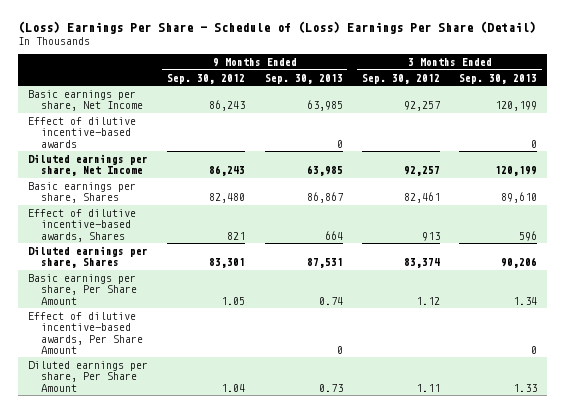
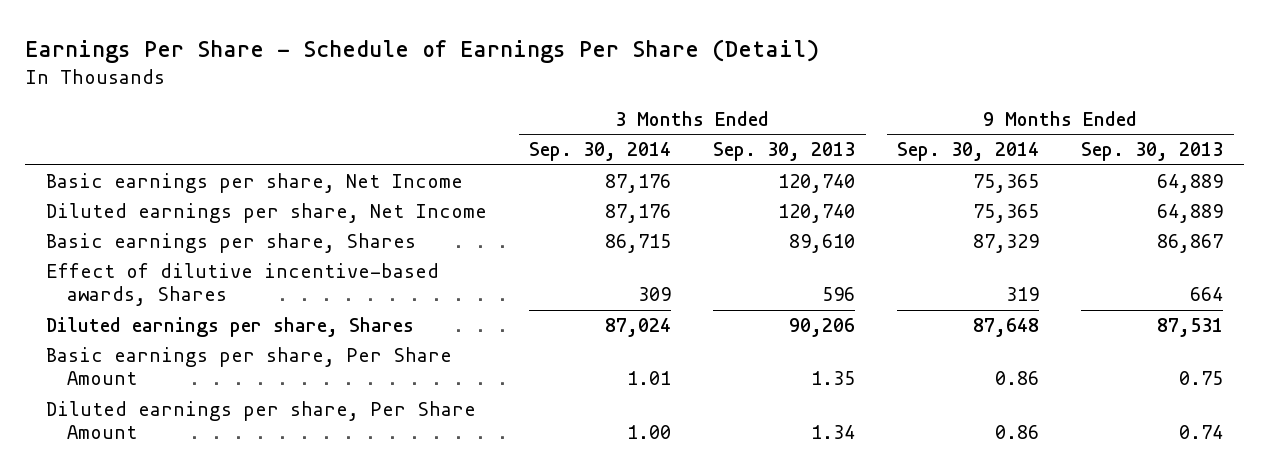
[18,21,537,35] (Loss) Earnings Per Share - Schedule of (Loss) Earnings Per Share (Detail) -> [25,38,820,63] Earnings Per Share - Schedule of Earnings Per Share (Detail)
[167,73,246,84] Sep. 30, 2012 -> none
[362,73,441,84] Sep. 30, 2012 -> none
none -> [529,142,672,162] Sep. 30, 2014
none -> [897,142,1040,162] Sep. 30, 2014
[27,117,136,148] Effect of dilutive incentive-based awards -> none
[306,100,343,112] 63,985 -> [1157,174,1224,194] 64,889
[495,101,538,112] 120,199 -> [778,174,856,194] 120,740
[306,165,343,177] 63,985 -> [1157,204,1224,224] 64,889
[495,166,538,177] 120,199 -> [778,204,856,224] 120,740
[27,312,144,354] Effect of dilutive incentive-based awards, Per Share Amount -> none
[318,296,343,305] 0.74 -> [1179,371,1224,386] 0.75
[513,296,538,305] 1.34 -> [811,371,856,386] 1.35
[318,383,343,392] 0.73 -> [1179,425,1224,440] 0.74
[513,383,538,392] 1.33 -> [811,425,856,440] 1.34

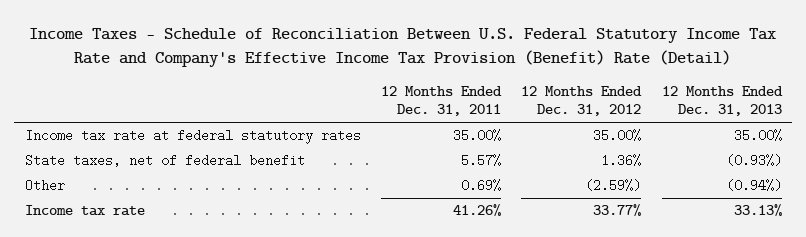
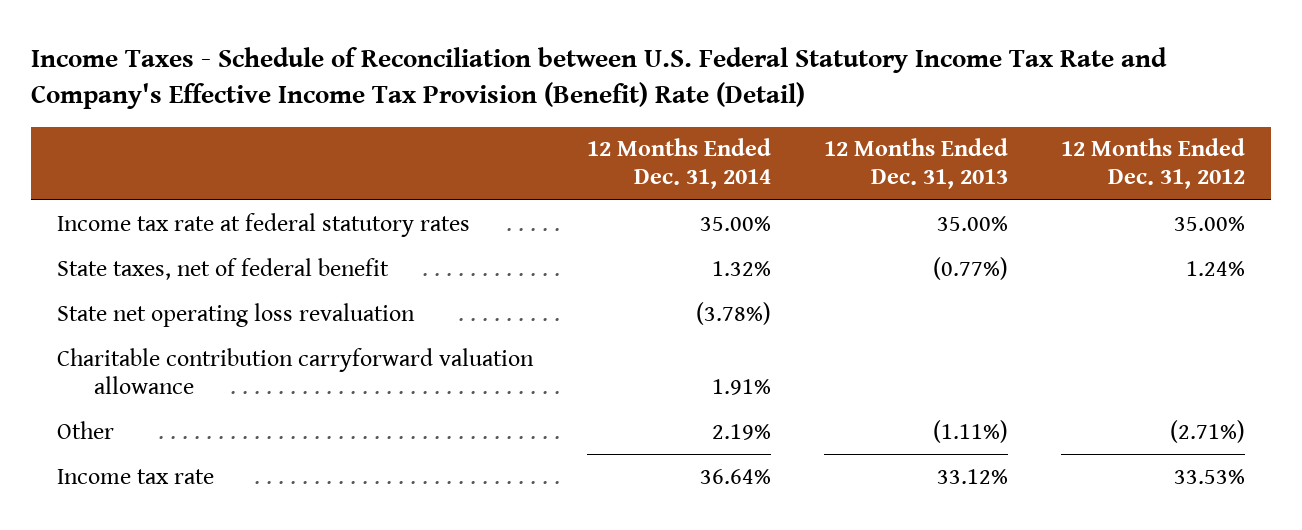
[29,27,777,68] Income Taxes - Schedule of Reconciliation Between U.S. Federal Statutory Income Tax Rate and Company's Effective Income Tax Provision (Benefit) Rate (Detail) -> [30,47,1167,110] Income Taxes - Schedule of Reconciliation between U.S. Federal Statutory Income Tax Rate and Company's Effective Income Tax Provision (Benefit) Rate (Detail)
[380,86,502,117] 12 Months Ended Dec. 31, 2011 -> none
none -> [586,138,771,190] 12 Months Ended Dec. 31, 2014
[601,154,642,168] 1.36% -> [1185,260,1245,276] 1.24%
[725,154,782,168] (0.93%) -> [932,256,1008,280] (0.77%)
none -> [57,302,416,327] State net operating loss revaluation
none -> [57,347,535,394] Charitable contribution carryforward valuation allowance
[585,179,642,193] (2.59%) -> [1169,419,1245,443] (2.71%)
[725,179,782,193] (0.94%) -> [932,419,1008,443] (1.11%)
[593,204,642,217] 33.77% -> [1173,468,1245,484] 33.53%
[733,204,782,217] 33.13% -> [936,468,1008,484] 33.12%

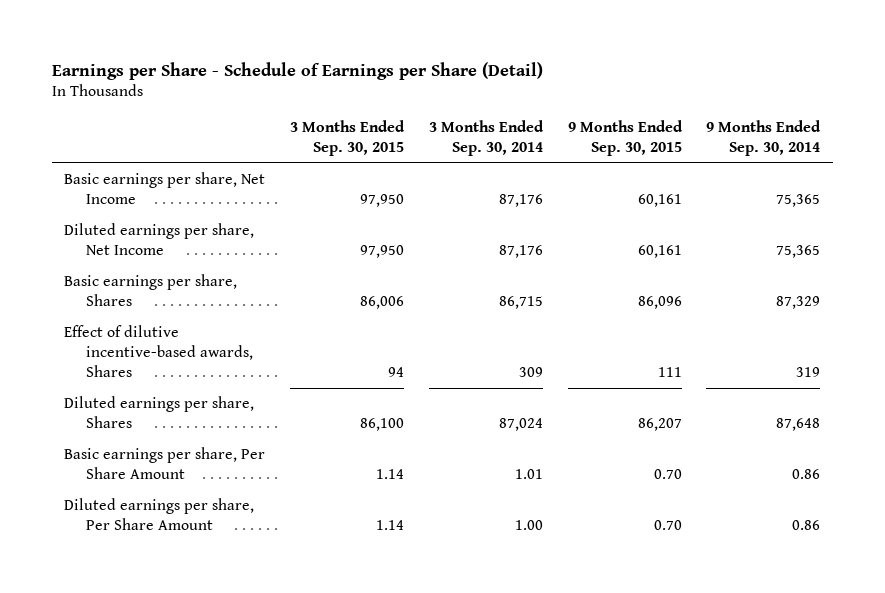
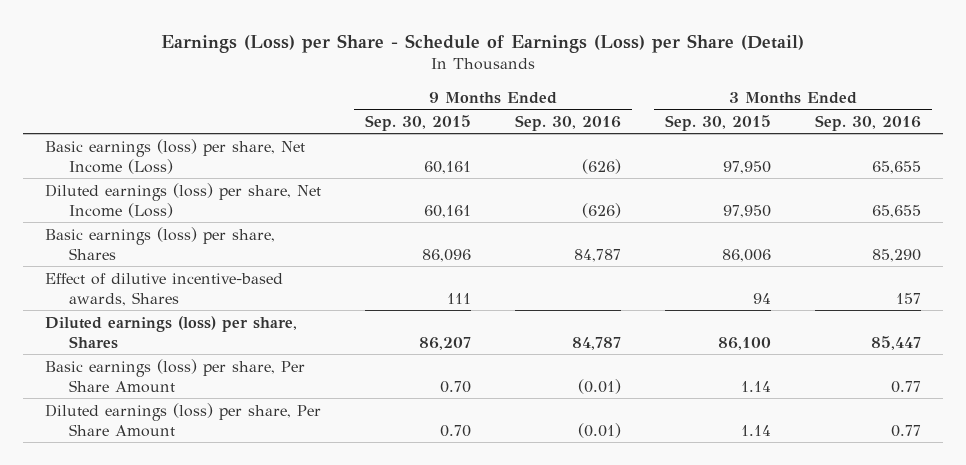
[51,61,543,80] Earnings per Share - Schedule of Earnings per Share (Detail) -> [161,33,805,53] Earnings (Loss) per Share - Schedule of Earnings (Loss) per Share (Detail)
[428,120,544,156] 3 Months Ended Sep. 30, 2014 -> none
[706,120,822,156] 9 Months Ended Sep. 30, 2014 -> none
none -> [515,114,622,131] Sep. 30, 2016
none -> [814,114,921,131] Sep. 30, 2016
[64,172,266,205] Basic earnings per share, Net Income -> [45,138,306,174] Basic earnings (loss) per share, Net Income (Loss)
[64,223,255,256] Diluted earnings per share, Net Income -> [45,182,322,218] Diluted earnings (loss) per share, Net Income (Loss)
[64,274,238,307] Basic earnings per share, Shares -> [45,226,276,260] Basic earnings (loss) per share, Shares
[64,396,255,429] Diluted earnings per share, Shares -> [45,315,298,349] Diluted earnings (loss) per share, Shares
[64,447,266,480] Basic earnings per share, Per Share Amount -> [45,358,306,393] Basic earnings (loss) per share, Per Share Amount
[64,498,255,531] Diluted earnings per share, Per Share Amount -> [45,402,322,437] Diluted earnings (loss) per share, Per Share Amount

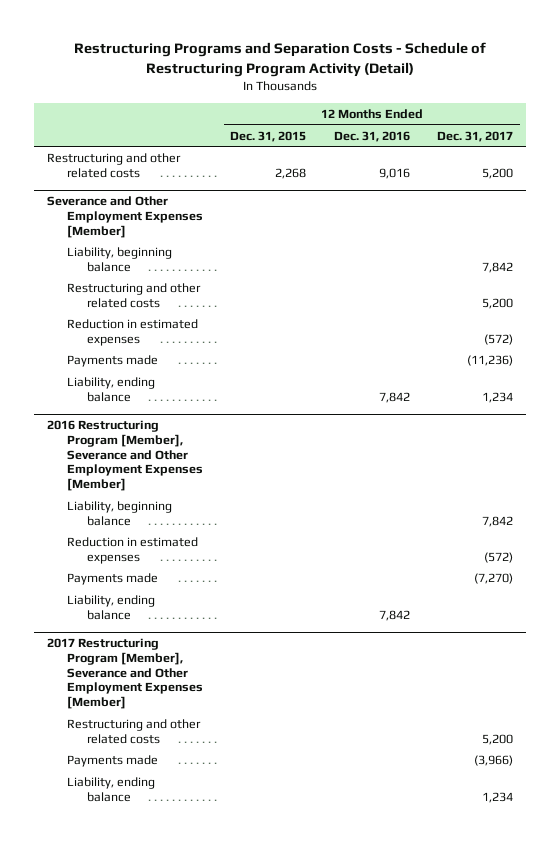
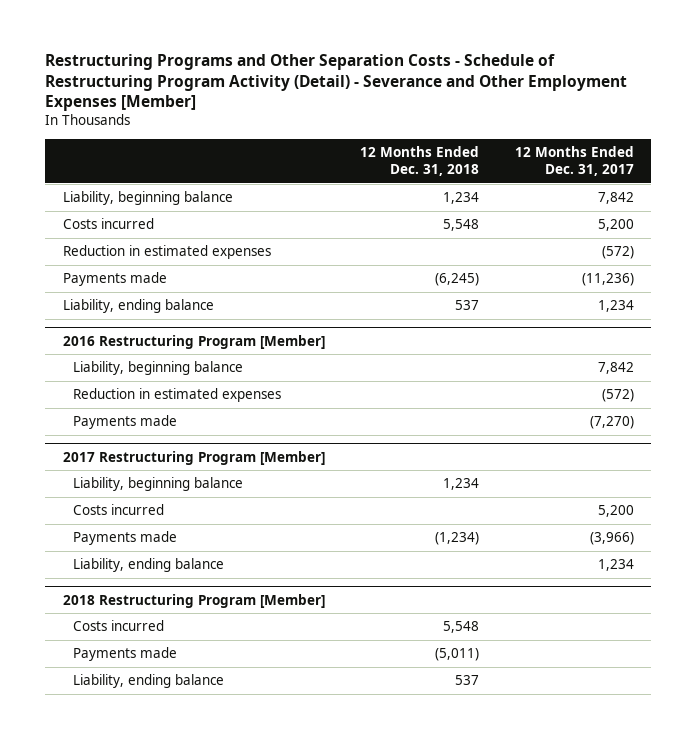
[74,42,487,78] Restructuring Programs and Separation Costs - Schedule of Restructuring Program Activity (Detail) -> [45,54,628,112] Restructuring Programs and Other Separation Costs - Schedule of Restructuring Program Activity (Detail) - Severance and Other Employment Expenses [Member]
[230,130,307,142] Dec. 31, 2015 -> none
[333,130,410,142] Dec. 31, 2016 -> none
none -> [360,146,480,177] 12 Months Ended Dec. 31, 2018
[47,152,182,178] Restructuring and other related costs -> none
[47,196,204,238] Severance and Other Employment Expenses [Member] -> none
[67,282,202,308] Restructuring and other related costs -> none
none -> [63,218,155,230] Costs incurred
[47,420,204,491] 2016 Restructuring Program [Member], Severance and Other Employment Expenses [Member] -> none
none -> [63,334,326,349] 2016 Restructuring Program [Member]
[47,638,204,709] 2017 Restructuring Program [Member], Severance and Other Employment Expenses [Member] -> none
[67,718,202,744] Restructuring and other related costs -> none
none -> [63,450,326,465] 2017 Restructuring Program [Member]
[67,594,156,620] Liability, ending balance -> [73,477,244,492] Liability, beginning balance
none -> [73,504,165,516] Costs incurred
none -> [63,593,326,608] 2018 Restructuring Program [Member]
none -> [73,620,165,632] Costs incurred
none -> [73,647,178,662] Payments made
none -> [73,674,225,689] Liability, ending balance

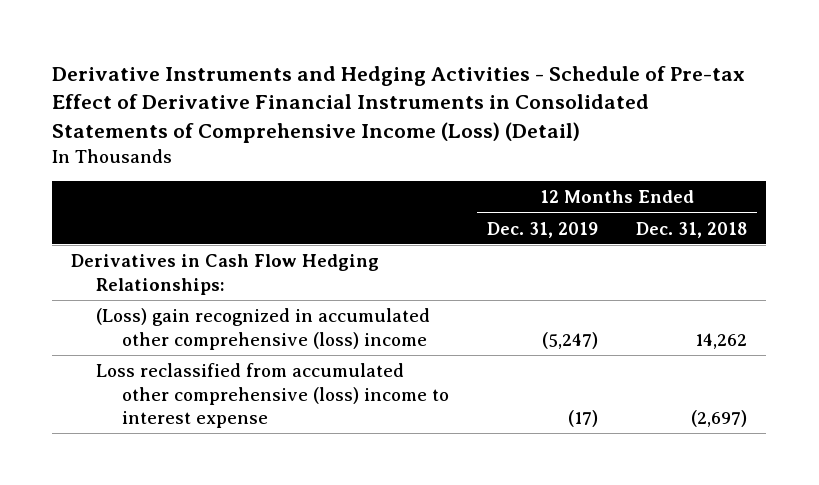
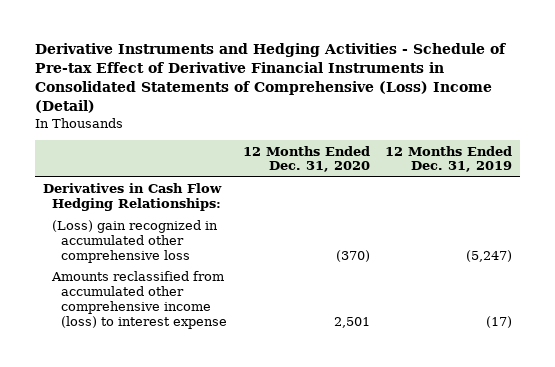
[52,65,746,143] Derivative Instruments and Hedging Activities - Schedule of Pre-tax Effect of Derivative Financial Instruments in Consolidated Statements of Comprehensive Income (Loss) (Detail) -> [34,43,506,114] Derivative Instruments and Hedging Activities - Schedule of Pre-tax Effect of Derivative Financial Instruments in Consolidated Statements of Comprehensive (Loss) Income (Detail)
[636,221,748,238] Dec. 31, 2018 -> none
none -> [242,145,370,173] 12 Months Ended Dec. 31, 2020
[96,307,431,350] (Loss) gain recognized in accumulated other comprehensive (loss) income -> [51,220,218,263] (Loss) gain recognized in accumulated other comprehensive loss
[96,362,449,429] Loss reclassified from accumulated other comprehensive (loss) income to interest expense -> [50,271,227,329] Amounts reclassified from accumulated other comprehensive income (loss) to interest expense

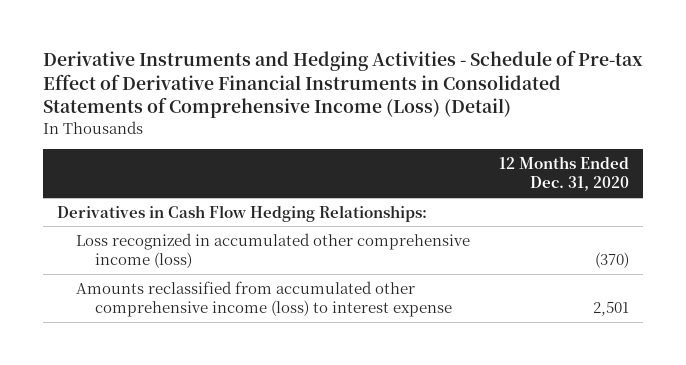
[34,43,506,114] Derivative Instruments and Hedging Activities - Schedule of Pre-tax Effect of Derivative Financial Instruments in Consolidated Statements of Comprehensive (Loss) Income (Detail) -> [42,50,643,119] Derivative Instruments and Hedging Activities - Schedule of Pre-tax Effect of Derivative Financial Instruments in Consolidated Statements of Comprehensive Income (Loss) (Detail)
[385,145,513,173] 12 Months Ended Dec. 31, 2019 -> none
[51,220,218,263] (Loss) gain recognized in accumulated other comprehensive loss -> [76,232,471,269] Loss recognized in accumulated other comprehensive income (loss)

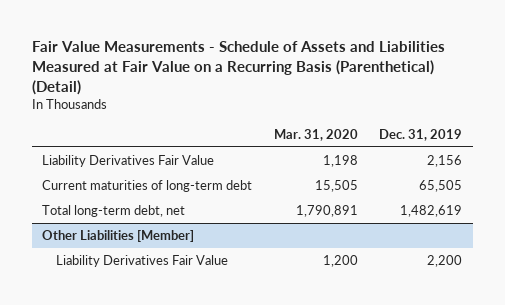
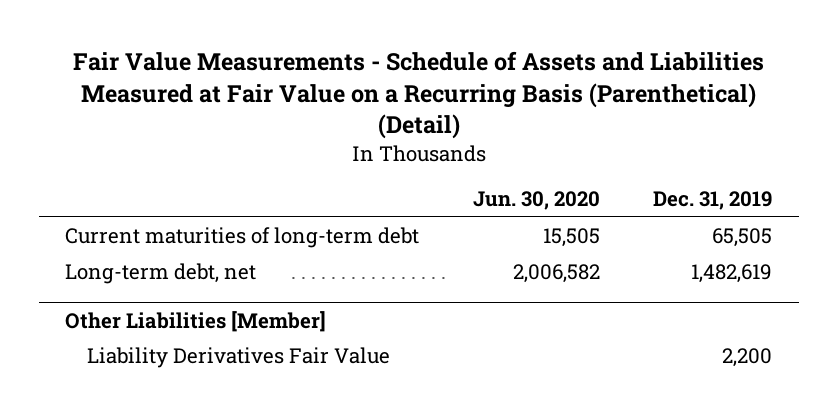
[273,129,358,142] Mar. 31, 2020 -> none
none -> [472,191,600,211] Jun. 30, 2020
[42,155,215,168] Liability Derivatives Fair Value -> none
[42,205,186,218] Total long-term debt, net -> [65,263,257,285] Long-term debt, net

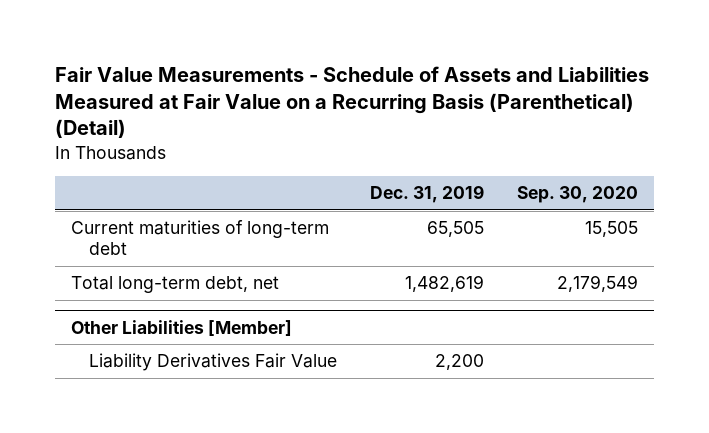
[472,191,600,211] Jun. 30, 2020 -> none
none -> [516,186,638,204] Sep. 30, 2020
[65,263,257,285] Long-term debt, net -> [71,276,280,294] Total long-term debt, net

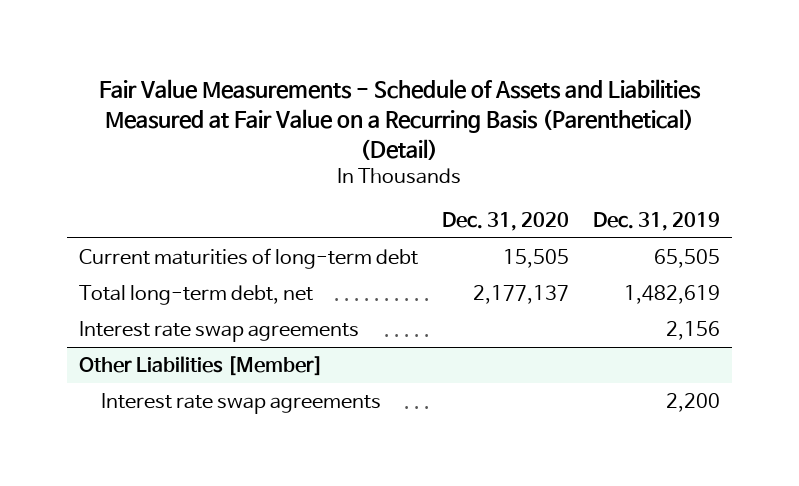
[516,186,638,204] Sep. 30, 2020 -> none
none -> [441,211,569,231] Dec. 31, 2020
none -> [78,320,359,342] Interest rate swap agreements
[89,353,338,372] Liability Derivatives Fair Value -> [101,392,382,414] Interest rate swap agreements

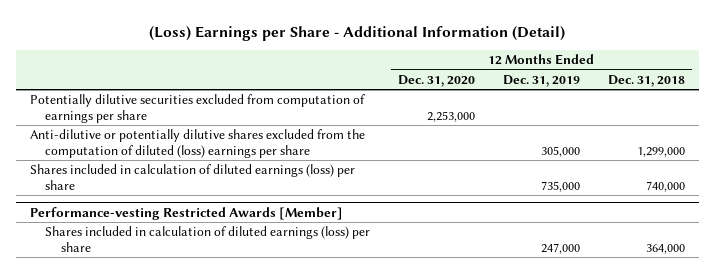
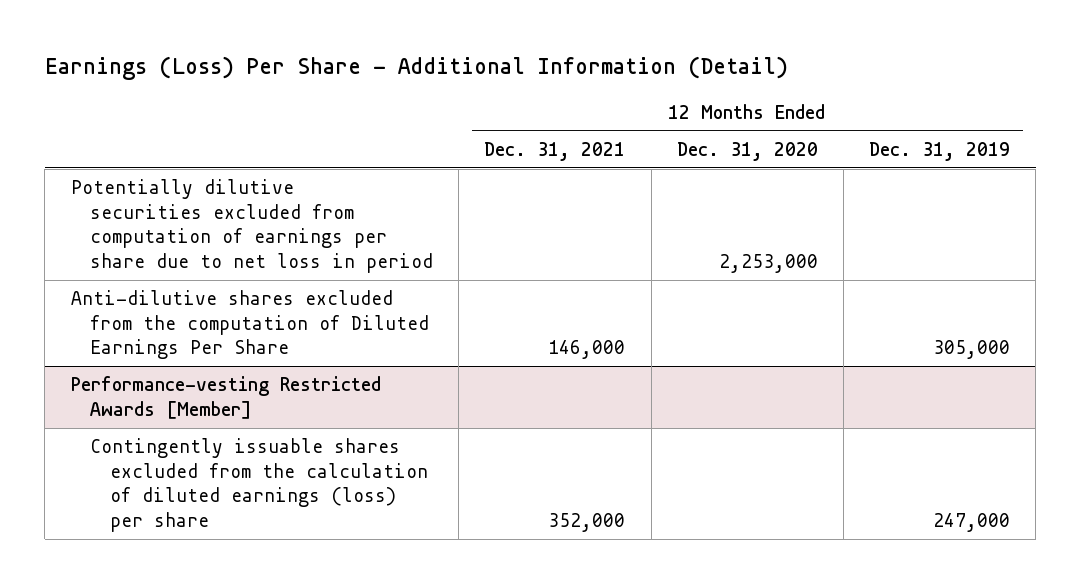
[149,25,566,41] (Loss) Earnings per Share - Additional Information (Detail) -> [44,56,788,81] Earnings (Loss) Per Share - Additional Information (Detail)
[607,74,685,87] Dec. 31, 2018 -> none
none -> [484,141,626,161] Dec. 31, 2021
[29,164,355,191] Shares included in calculation of diluted earnings (loss) per share -> none
[29,94,365,124] Potentially dilutive securities excluded from computation of earnings per share -> [70,179,434,273] Potentially dilutive securities excluded from computation of earnings per share due to net loss in period
[29,129,365,159] Anti-dilutive or potentially dilutive shares excluded from the computation of diluted (loss) earnings per share -> [70,290,430,360] Anti-dilutive shares excluded from the computation of Diluted Earnings Per Share
[45,226,371,253] Shares included in calculation of diluted earnings (loss) per share -> [90,438,428,532] Contingently issuable shares excluded from the calculation of diluted earnings (loss) per share

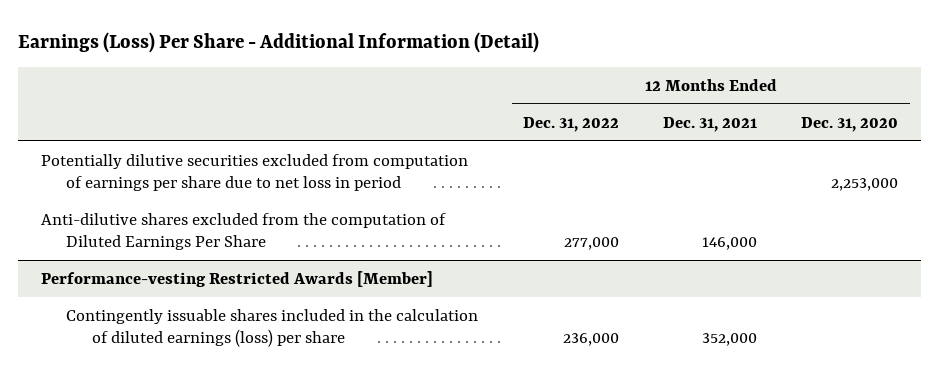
[868,141,1010,161] Dec. 31, 2019 -> none
none -> [522,116,619,132] Dec. 31, 2022
[90,438,428,532] Contingently issuable shares excluded from the calculation of diluted earnings (loss) per share -> [66,308,479,347] Contingently issuable shares included in the calculation of diluted earnings (loss) per share

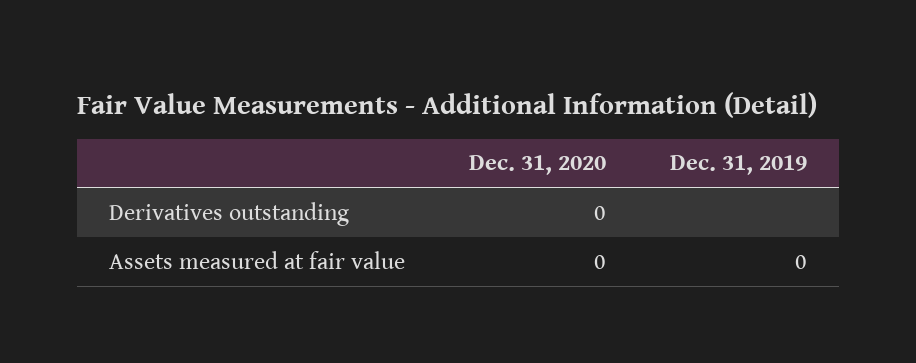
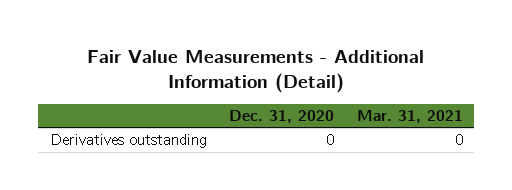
[669,155,807,176] Dec. 31, 2019 -> none
none -> [356,109,463,123] Mar. 31, 2021
[108,250,405,269] Assets measured at fair value -> none

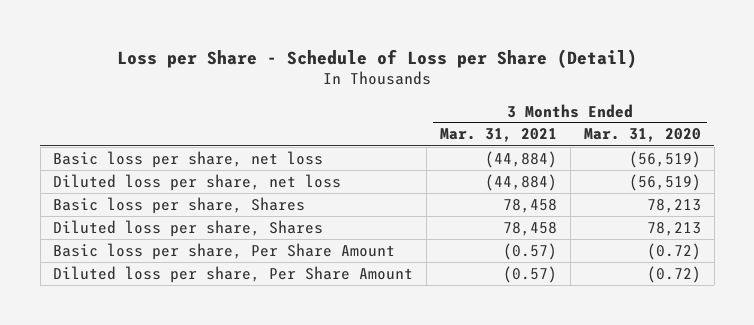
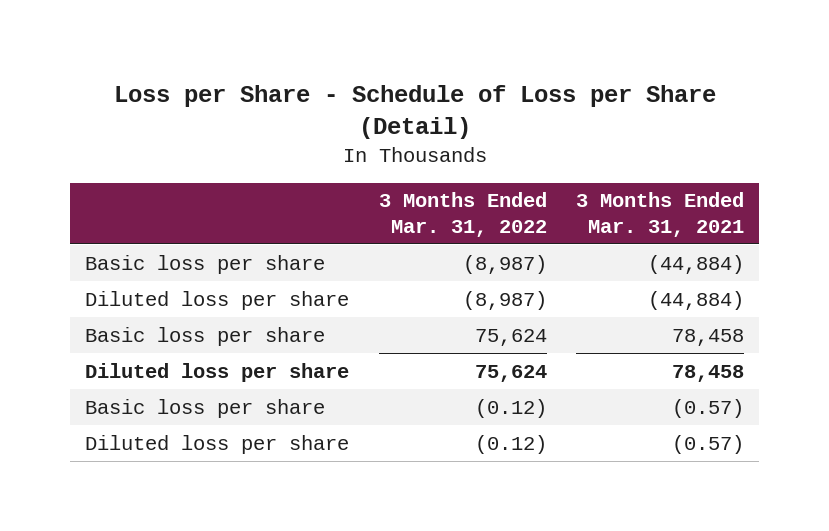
[583,128,701,143] Mar. 31, 2020 -> none
none -> [378,192,547,237] 3 Months Ended Mar. 31, 2022
[53,150,324,168] Basic loss per share, net loss -> [84,254,325,274] Basic loss per share
[53,173,342,191] Diluted loss per share, net loss -> [84,290,349,310] Diluted loss per share
[53,196,306,214] Basic loss per share, Shares -> [84,326,325,346] Basic loss per share
[53,219,324,237] Diluted loss per share, Shares -> [84,362,349,382] Diluted loss per share
[53,242,396,260] Basic loss per share, Per Share Amount -> [84,398,325,418] Basic loss per share
[53,265,414,283] Diluted loss per share, Per Share Amount -> [84,434,349,454] Diluted loss per share

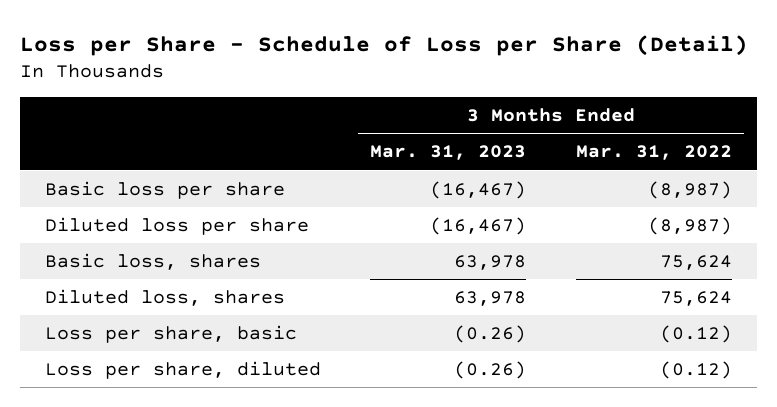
[576,192,745,237] 3 Months Ended Mar. 31, 2021 -> none
none -> [370,145,527,161] Mar. 31, 2023
[84,326,325,346] Basic loss per share -> [44,252,261,270] Basic loss, shares
[84,362,349,382] Diluted loss per share -> [44,288,285,306] Diluted loss, shares
[84,398,325,418] Basic loss per share -> [44,324,297,343] Loss per share, basic
[84,434,349,454] Diluted loss per share -> [44,360,321,379] Loss per share, diluted

